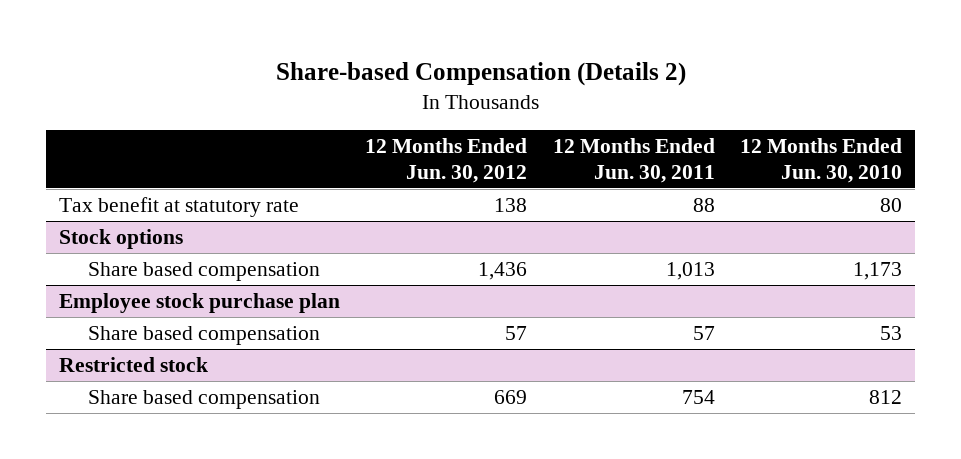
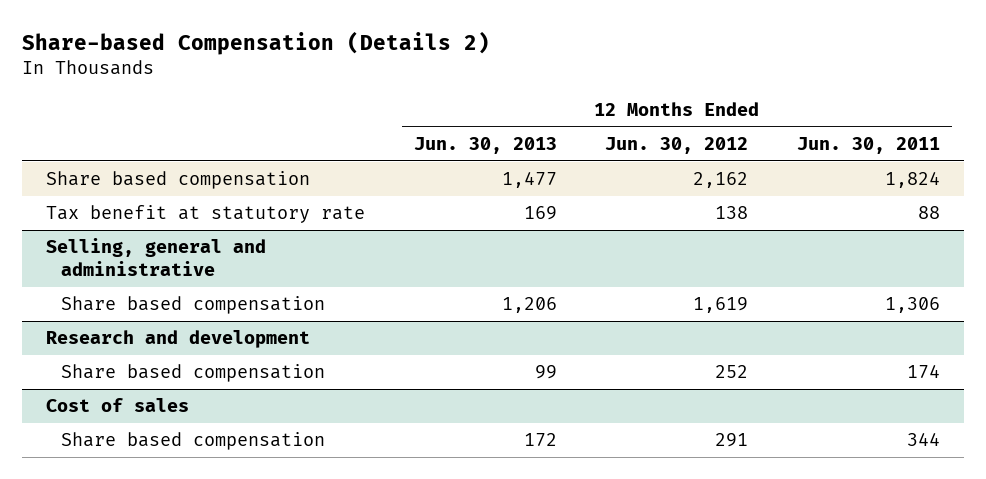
[740,138,903,184] 12 Months Ended Jun. 30, 2010 -> none
none -> [413,136,557,154] Jun. 30, 2013
none -> [46,171,311,190] Share based compensation
[58,228,183,249] Stock options -> none
[58,292,340,313] Employee stock purchase plan -> none
[58,356,208,372] Restricted stock -> none
none -> [46,238,267,276] Selling, general and administrative
[478,261,528,280] 1,436 -> [693,297,749,314] 1,619
[665,261,715,280] 1,013 -> [884,297,940,314] 1,306
none -> [46,330,311,349] Research and development
[505,325,528,340] 57 -> [715,365,749,379] 252
[692,325,715,340] 57 -> [906,365,940,379] 174
none -> [46,398,190,413] Cost of sales
[494,389,528,404] 669 -> [715,433,749,448] 291
[681,389,715,404] 754 -> [906,433,940,447] 344

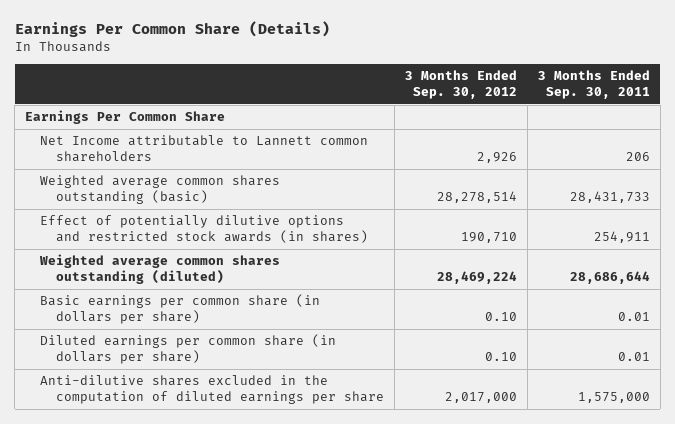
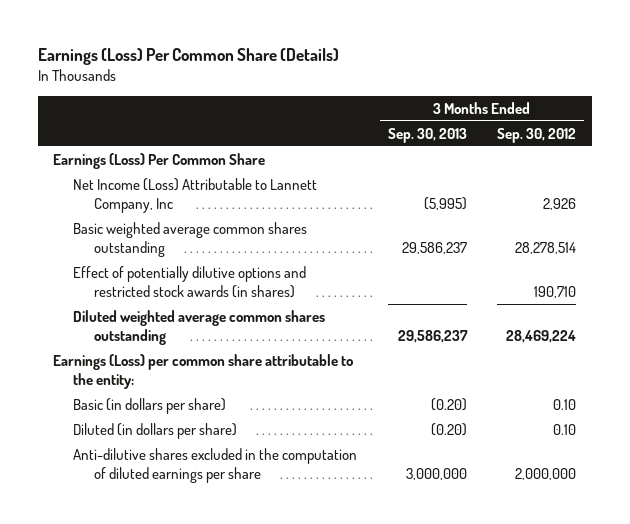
[14,21,330,38] Earnings Per Common Share (Details) -> [37,47,339,65] Earnings (Loss) Per Common Share (Details)
[537,70,650,100] 3 Months Ended Sep. 30, 2011 -> none
none -> [387,127,467,143] Sep. 30, 2013
[25,110,226,125] Earnings Per Common Share -> [53,152,266,169] Earnings (Loss) Per Common Share
[40,135,369,163] Net Income attributable to Lannett common shareholders -> [73,177,318,213] Net Income (Loss) Attributable to Lannett Company, Inc
[40,175,281,205] Weighted average common shares outstanding (basic) -> [73,221,308,257] Basic weighted average common shares outstanding
[39,254,281,285] Weighted average common shares outstanding (diluted) -> [73,309,326,345] Diluted weighted average common shares outstanding
none -> [53,353,354,389] Earnings (Loss) per common share attributable to the entity:
[40,294,321,325] Basic earnings per common share (in dollars per share) -> [73,397,227,414] Basic (in dollars per share)
[40,334,337,365] Diluted earnings per common share (in dollars per share) -> [73,422,238,439] Diluted (in dollars per share)
[444,392,517,404] 2,017,000 -> [515,467,577,480] 2,000,000

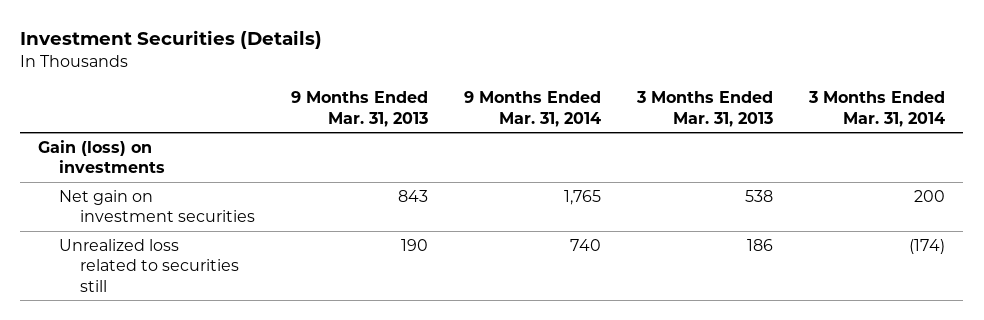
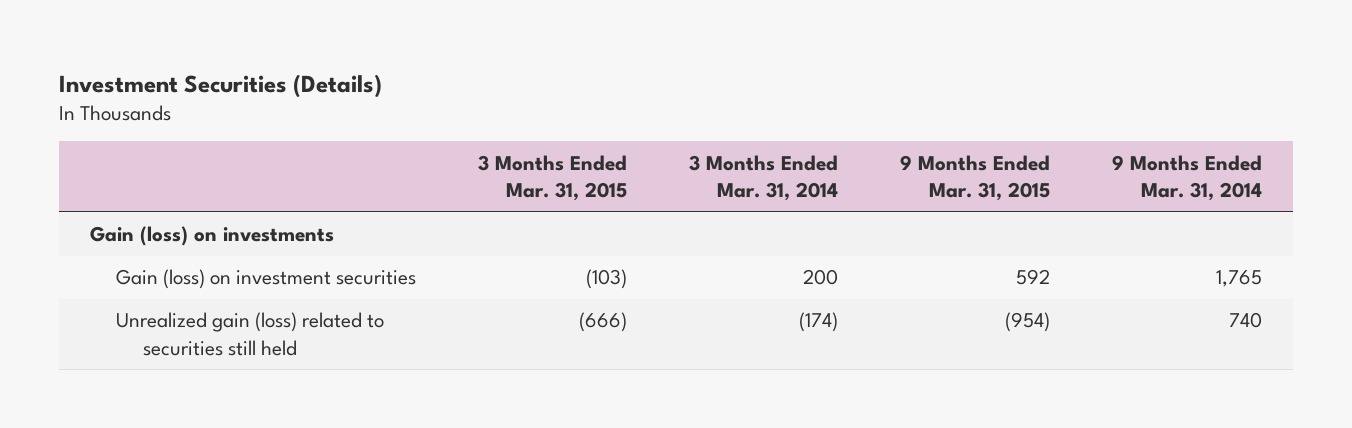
[291,91,429,127] 9 Months Ended Mar. 31, 2013 -> none
[636,91,774,127] 3 Months Ended Mar. 31, 2013 -> none
none -> [478,154,628,202] 3 Months Ended Mar. 31, 2015
none -> [900,154,1051,202] 9 Months Ended Mar. 31, 2015
[59,190,256,223] Net gain on investment securities -> [116,269,417,290] Gain (loss) on investment securities
[59,239,240,292] Unrealized loss related to securities still -> [116,312,385,356] Unrealized gain (loss) related to securities still held

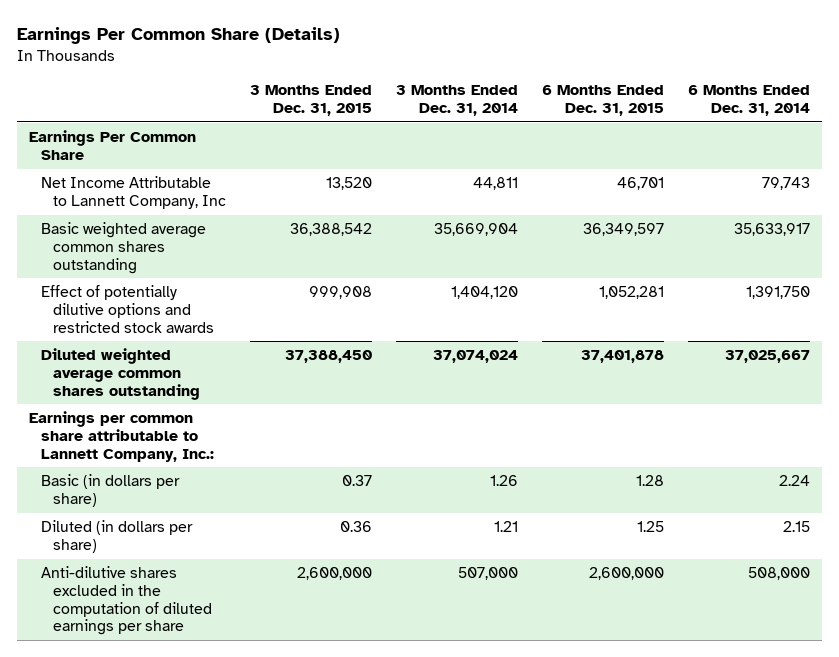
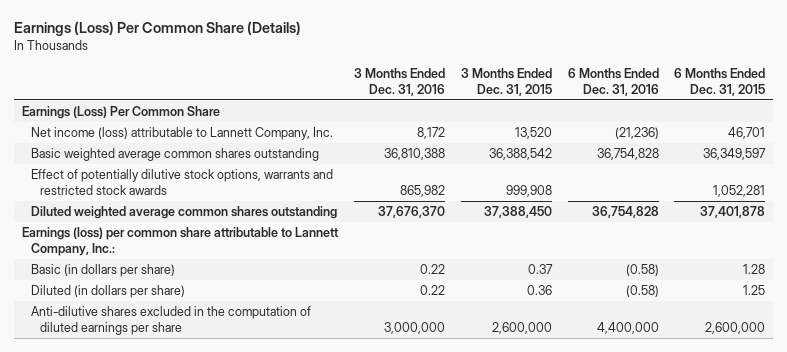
[16,27,340,45] Earnings Per Common Share (Details) -> [13,21,301,37] Earnings (Loss) Per Common Share (Details)
[395,85,518,117] 3 Months Ended Dec. 31, 2014 -> none
[688,85,811,117] 6 Months Ended Dec. 31, 2014 -> none
none -> [353,68,445,96] 3 Months Ended Dec. 31, 2016
none -> [567,68,659,96] 6 Months Ended Dec. 31, 2016
[28,130,196,160] Earnings Per Common Share -> [21,106,220,120] Earnings (Loss) Per Common Share
[40,176,226,209] Net Income Attributable to Lannett Company, Inc -> [31,127,334,141] Net income (loss) attributable to Lannett Company, Inc.
[40,285,214,333] Effect of potentially dilutive options and restricted stock awards -> [31,169,334,195] Effect of potentially dilutive stock options, warrants and restricted stock awards
[28,411,214,462] Earnings per common share attributable to Lannett Company, Inc.: -> [21,227,339,256] Earnings (loss) per common share attributable to Lannett Company, Inc.:

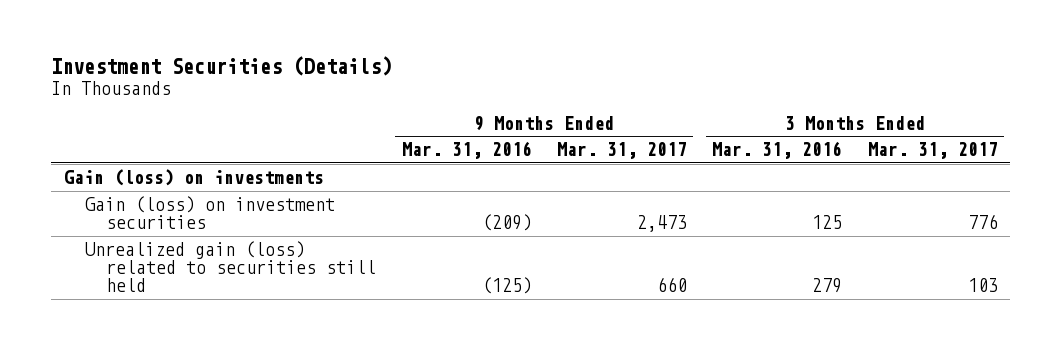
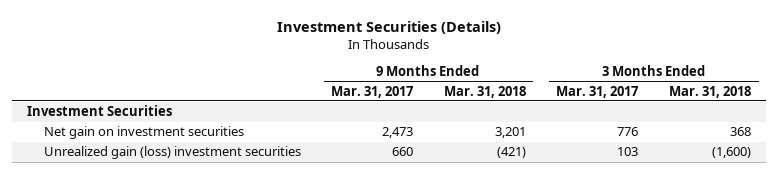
[401,141,532,160] Mar. 31, 2016 -> none
[712,141,843,160] Mar. 31, 2016 -> none
none -> [443,85,526,98] Mar. 31, 2018
none -> [668,85,751,98] Mar. 31, 2018
[63,169,324,187] Gain (loss) on investments -> none
none -> [26,105,172,117] Investment Securities
[84,196,335,230] Gain (loss) on investment securities -> [43,126,244,140] Net gain on investment securities
[84,241,377,293] Unrealized gain (loss) related to securities still held -> [43,146,301,160] Unrealized gain (loss) investment securities

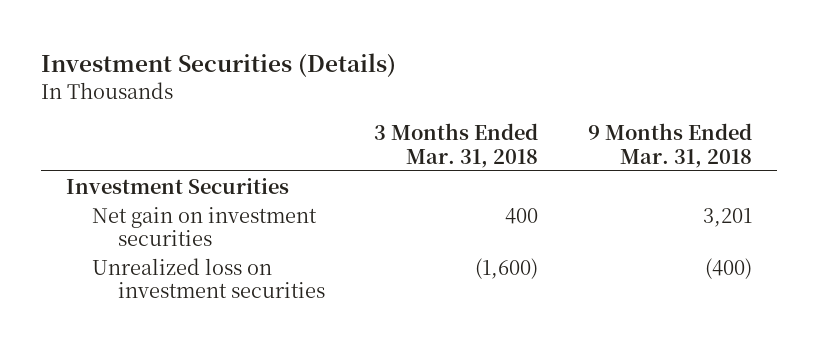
[331,85,414,98] Mar. 31, 2017 -> none
[556,85,639,98] Mar. 31, 2017 -> none
[729,127,751,137] 368 -> [505,207,539,224] 400
[43,146,301,160] Unrealized gain (loss) investment securities -> [92,257,325,299] Unrealized loss on investment securities
[496,147,526,159] (421) -> [704,257,752,279] (400)

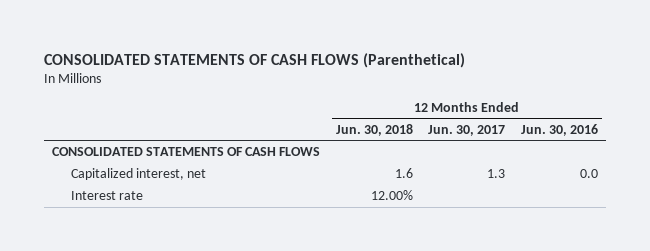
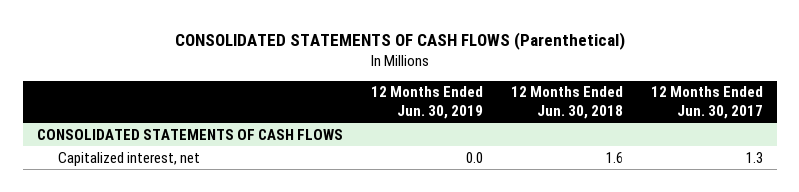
[521,123,599,136] Jun. 30, 2016 -> none
none -> [370,86,483,119] 12 Months Ended Jun. 30, 2019
[71,191,144,201] Interest rate -> none

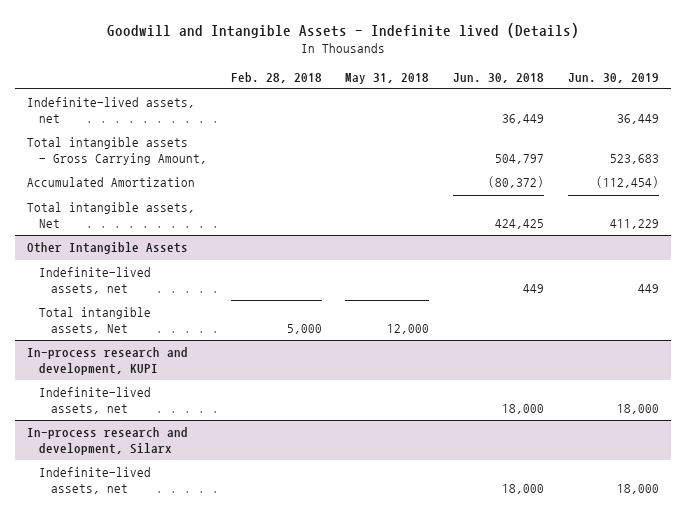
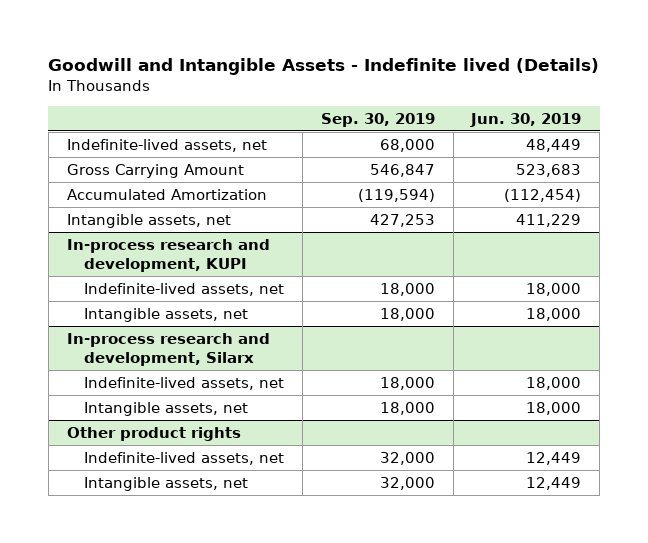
[230,71,322,83] Feb. 28, 2018 -> none
[345,72,430,84] May 31, 2018 -> none
[453,72,545,83] Jun. 30, 2018 -> none
none -> [320,112,435,127] Sep. 30, 2019
[616,113,659,124] 36,449 -> [526,138,582,152] 48,449
[27,137,208,165] Total intangible assets - Gross Carrying Amount, -> [66,163,244,178] Gross Carrying Amount
[27,242,189,255] Other Intangible Assets -> none
[39,267,152,294] Indefinite-lived assets, net -> none
[39,307,152,334] Total intangible assets, Net -> none
[27,202,196,228] Total intangible assets, Net -> [66,213,231,228] Intangible assets, net
none -> [84,307,249,322] Intangible assets, net
none -> [84,401,249,416] Intangible assets, net
none -> [66,426,241,441] Other product rights
none -> [84,451,285,465] Indefinite-lived assets, net
none -> [84,476,249,491] Intangible assets, net

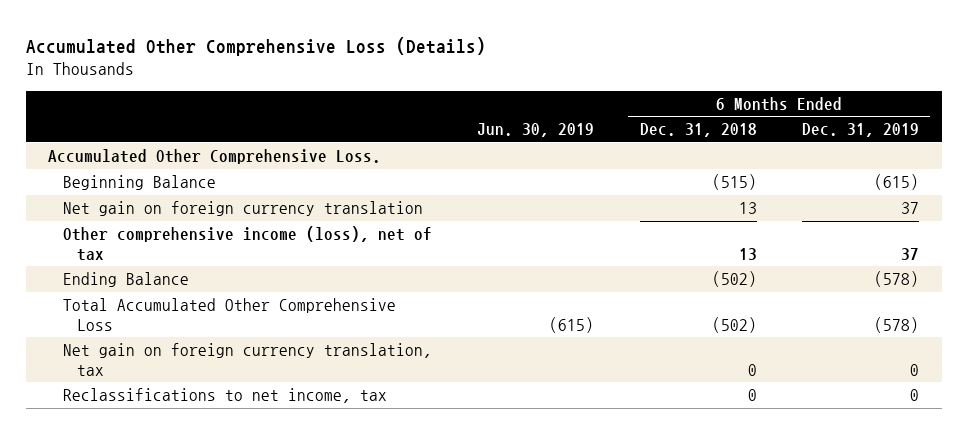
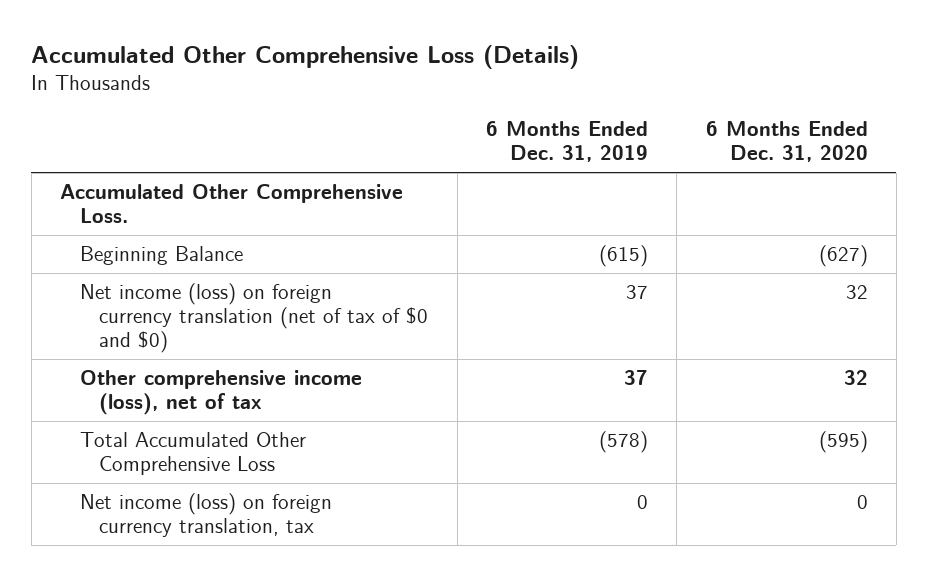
[477,123,595,138] Jun. 30, 2019 -> none
[639,123,757,138] Dec. 31, 2018 -> none
none -> [705,121,868,163] 6 Months Ended Dec. 31, 2020
[62,201,423,217] Net gain on foreign currency translation -> [79,283,429,353] Net income (loss) on foreign currency translation (net of tax of $0 and $0)
[62,272,189,288] Ending Balance -> none
[62,388,387,404] Reclassifications to net income, tax -> none
[62,343,432,376] Net gain on foreign currency translation, tax -> [79,493,332,537] Net income (loss) on foreign currency translation, tax

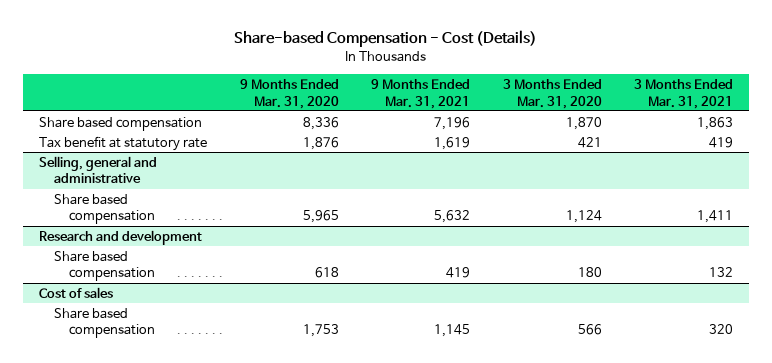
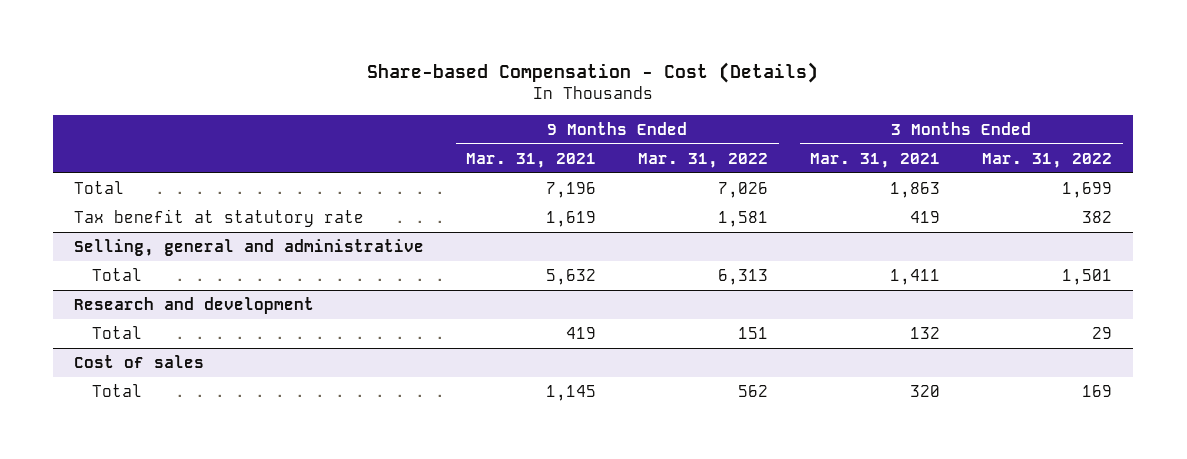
[239,79,339,109] 9 Months Ended Mar. 31, 2020 -> none
[502,79,602,109] 3 Months Ended Mar. 31, 2020 -> none
none -> [638,152,769,168] Mar. 31, 2022
none -> [982,152,1113,168] Mar. 31, 2022
[39,116,203,131] Share based compensation -> [74,180,125,194] Total
[54,193,156,225] Share based compensation -> [92,267,143,281] Total
[54,250,156,282] Share based compensation -> [92,325,143,339] Total
[54,307,156,339] Share based compensation -> [92,383,143,397] Total

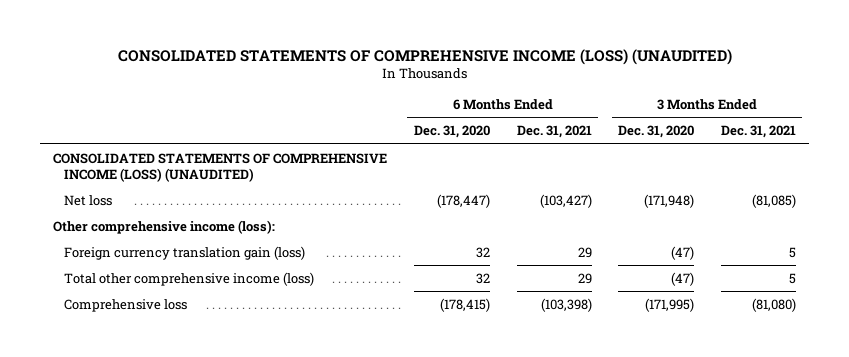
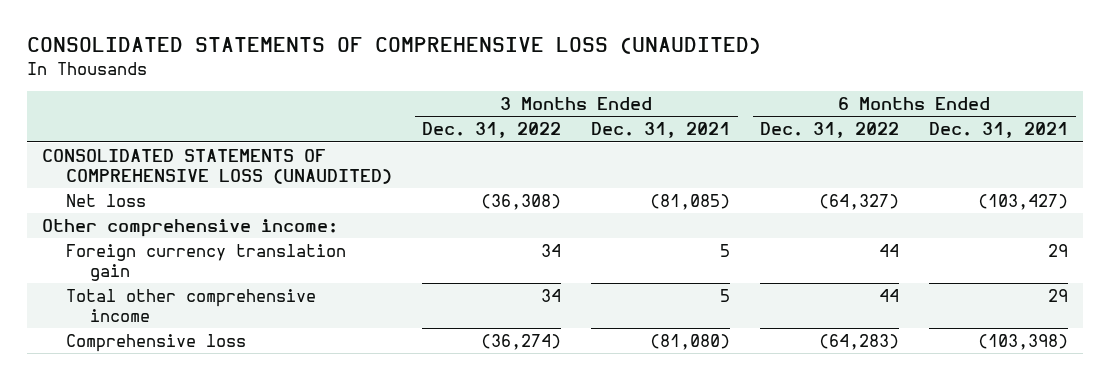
[117,48,732,65] CONSOLIDATED STATEMENTS OF COMPREHENSIVE INCOME (LOSS) (UNAUDITED) -> [26,37,761,55] CONSOLIDATED STATEMENTS OF COMPREHENSIVE LOSS (UNAUDITED)
[414,125,491,139] Dec. 31, 2020 -> none
[618,125,695,139] Dec. 31, 2020 -> none
none -> [422,122,562,139] Dec. 31, 2022
none -> [760,122,900,139] Dec. 31, 2022
[53,152,388,182] CONSOLIDATED STATEMENTS OF COMPREHENSIVE INCOME (LOSS) (UNAUDITED) -> [41,148,393,184] CONSOLIDATED STATEMENTS OF COMPREHENSIVE LOSS (UNAUDITED)
[53,219,276,234] Other comprehensive income (loss): -> [41,218,338,237] Other comprehensive income:
[64,245,306,260] Foreign currency translation gain (loss) -> [66,243,347,281] Foreign currency translation gain
[64,271,315,286] Total other comprehensive income (loss) -> [66,288,317,322] Total other comprehensive income

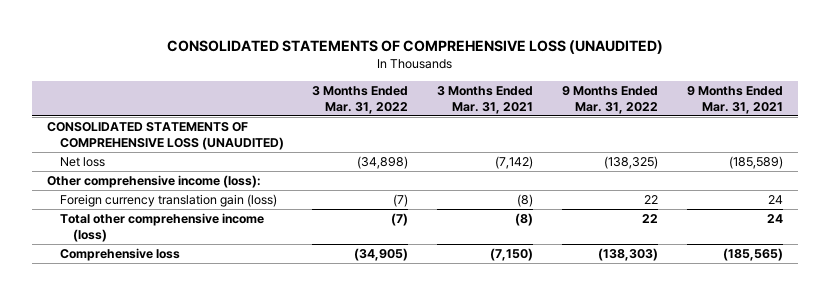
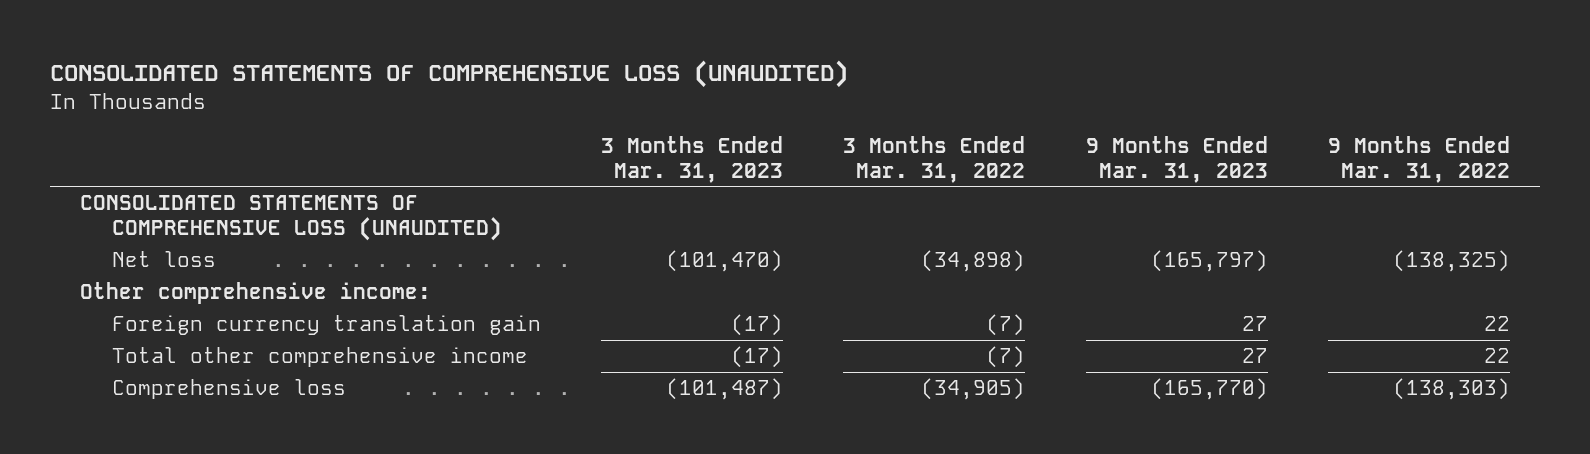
[437,85,534,114] 3 Months Ended Mar. 31, 2021 -> none
[687,85,784,114] 9 Months Ended Mar. 31, 2021 -> none
none -> [601,135,784,183] 3 Months Ended Mar. 31, 2023
none -> [1085,135,1268,183] 9 Months Ended Mar. 31, 2023
[46,174,261,188] Other comprehensive income (loss): -> [79,282,431,305] Other comprehensive income:
[59,193,277,207] Foreign currency translation gain (loss) -> [111,315,541,336] Foreign currency translation gain
[59,212,264,242] Total other comprehensive income (loss) -> [111,347,528,368] Total other comprehensive income

